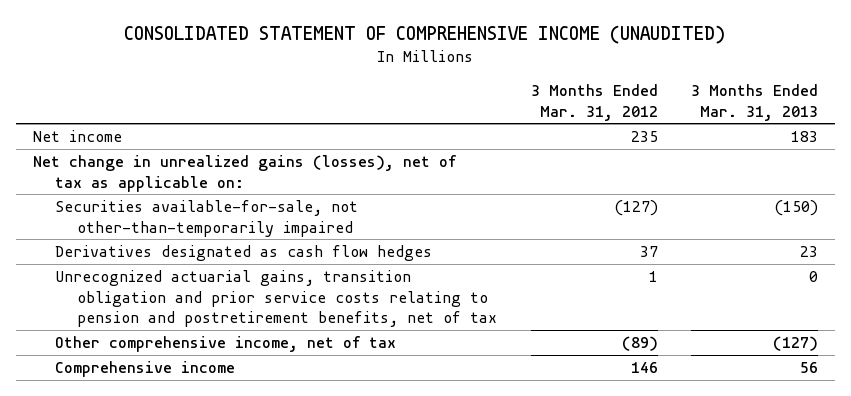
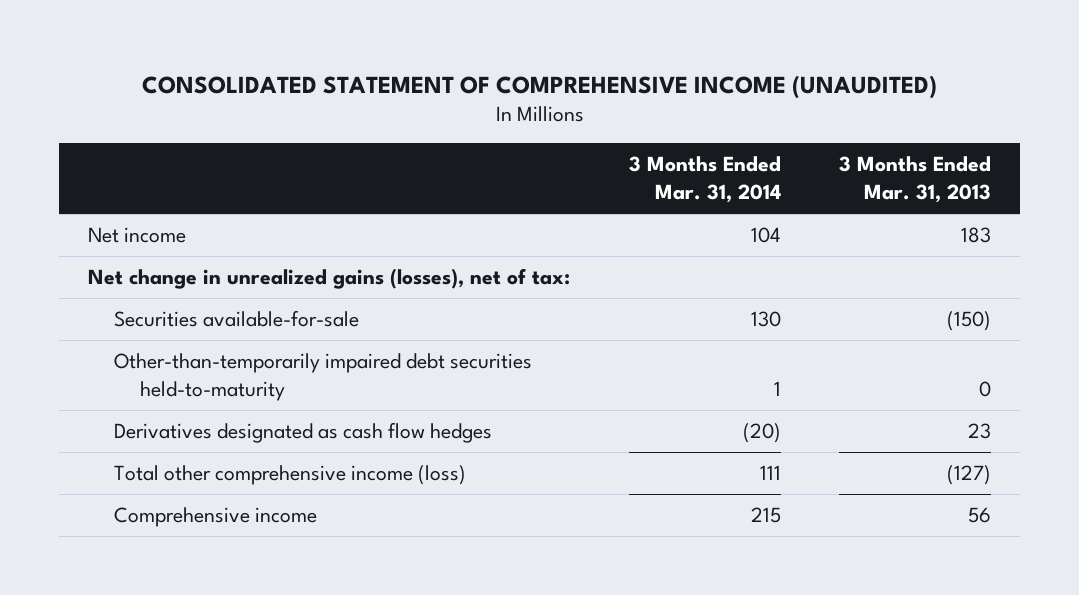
[530,83,658,121] 3 Months Ended Mar. 31, 2012 -> none
none -> [628,156,781,203] 3 Months Ended Mar. 31, 2014
[32,154,457,192] Net change in unrealized gains (losses), net of tax as applicable on: -> [88,268,571,290] Net change in unrealized gains (losses), net of tax:
[54,199,358,237] Securities available-for-sale, not other-than-temporarily impaired -> [114,310,360,328] Securities available-for-sale
none -> [114,353,533,402] Other-than-temporarily impaired debt securities held-to-maturity
[54,269,497,328] Unrecognized actuarial gains, transition obligation and prior service costs relating to pension and postretirement benefits, net of tax -> none
[54,335,396,352] Other comprehensive income, net of tax -> [114,465,467,486] Total other comprehensive income (loss)

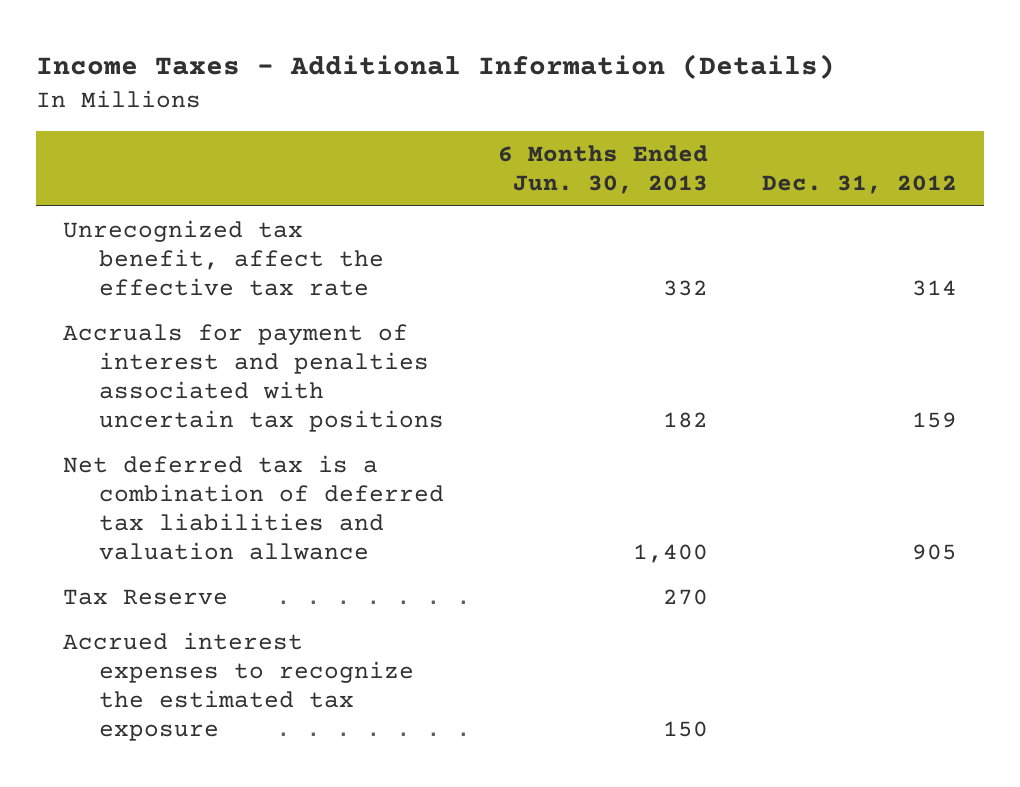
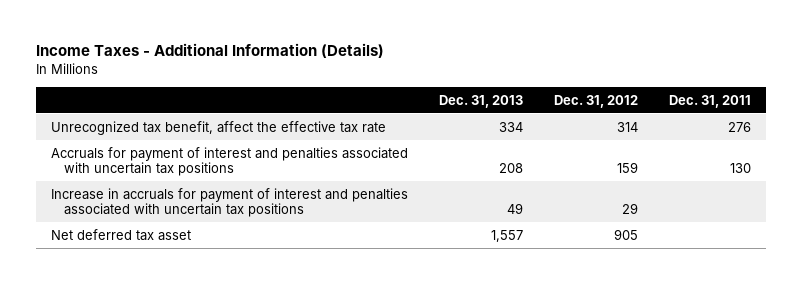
[497,145,708,195] 6 Months Ended Jun. 30, 2013 -> none
none -> [439,94,524,108] Dec. 31, 2013
none -> [668,94,751,108] Dec. 31, 2011
[62,588,228,605] Tax Reserve -> none
[62,631,414,742] Accrued interest expenses to recognize the estimated tax exposure -> none
none -> [51,187,409,218] Increase in accruals for payment of interest and penalties associated with uncertain tax positions
[62,454,444,561] Net deferred tax is a combination of deferred tax liabilities and valuation allwance -> [51,228,192,241] Net deferred tax asset

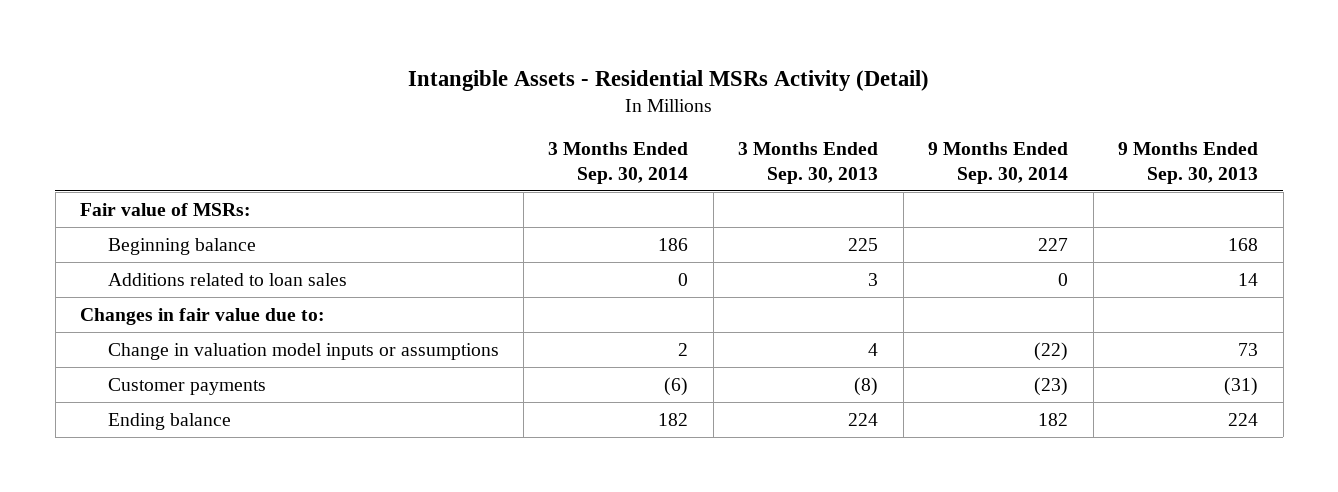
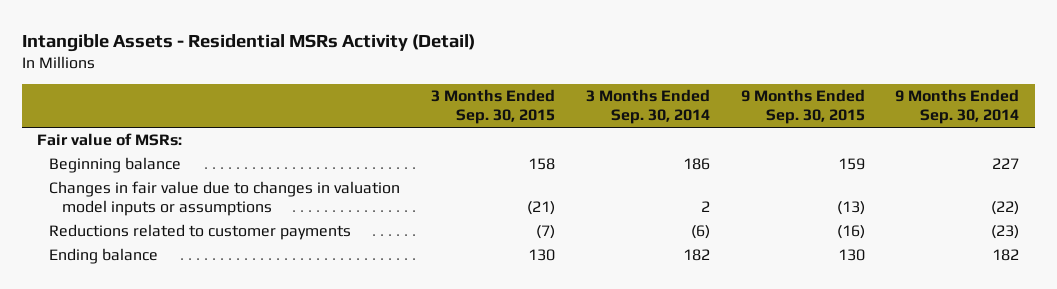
[738,142,879,184] 3 Months Ended Sep. 30, 2013 -> none
[1118,142,1259,184] 9 Months Ended Sep. 30, 2013 -> none
none -> [431,89,556,125] 3 Months Ended Sep. 30, 2015
none -> [740,89,865,125] 9 Months Ended Sep. 30, 2015
[107,272,347,286] Additions related to loan sales -> none
[80,307,326,325] Changes in fair value due to: -> none
[107,342,499,360] Change in valuation model inputs or assumptions -> [49,181,401,217] Changes in fair value due to changes in valuation model inputs or assumptions
[107,377,266,395] Customer payments -> [49,224,352,241] Reductions related to customer payments

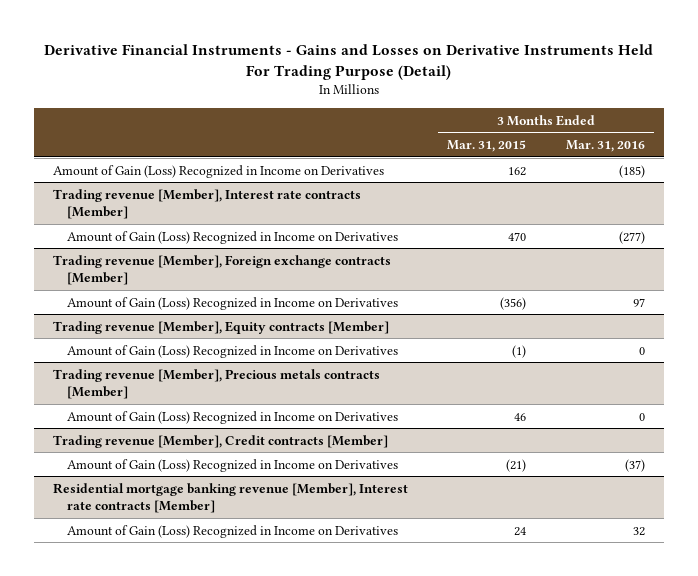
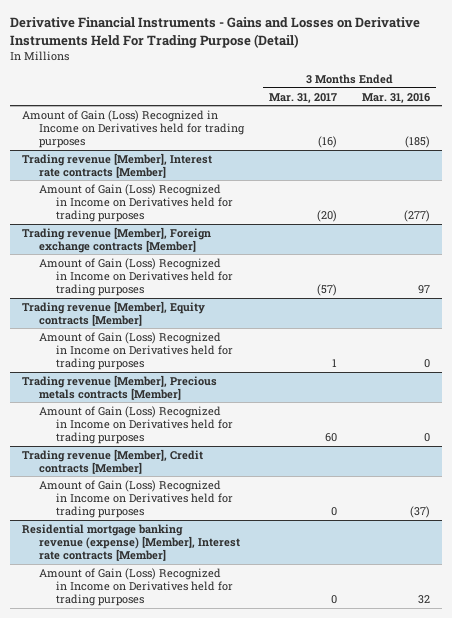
[447,139,527,152] Mar. 31, 2015 -> none
none -> [269,92,338,103] Mar. 31, 2017
[53,164,385,178] Amount of Gain (Loss) Recognized in Income on Derivatives -> [22,109,246,149] Amount of Gain (Loss) Recognized in Income on Derivatives held for trading purposes
[66,230,398,244] Amount of Gain (Loss) Recognized in Income on Derivatives -> [39,183,233,223] Amount of Gain (Loss) Recognized in Income on Derivatives held for trading purposes
[66,296,398,310] Amount of Gain (Loss) Recognized in Income on Derivatives -> [39,257,233,297] Amount of Gain (Loss) Recognized in Income on Derivatives held for trading purposes
[66,344,398,358] Amount of Gain (Loss) Recognized in Income on Derivatives -> [39,331,233,371] Amount of Gain (Loss) Recognized in Income on Derivatives held for trading purposes
[66,410,398,424] Amount of Gain (Loss) Recognized in Income on Derivatives -> [39,405,233,445] Amount of Gain (Loss) Recognized in Income on Derivatives held for trading purposes
[66,458,398,472] Amount of Gain (Loss) Recognized in Income on Derivatives -> [39,479,233,519] Amount of Gain (Loss) Recognized in Income on Derivatives held for trading purposes
[53,482,409,513] Residential mortgage banking revenue [Member], Interest rate contracts [Member] -> [22,523,241,562] Residential mortgage banking revenue (expense) [Member], Interest rate contracts [Member]
[66,524,398,538] Amount of Gain (Loss) Recognized in Income on Derivatives -> [39,567,233,607] Amount of Gain (Loss) Recognized in Income on Derivatives held for trading purposes

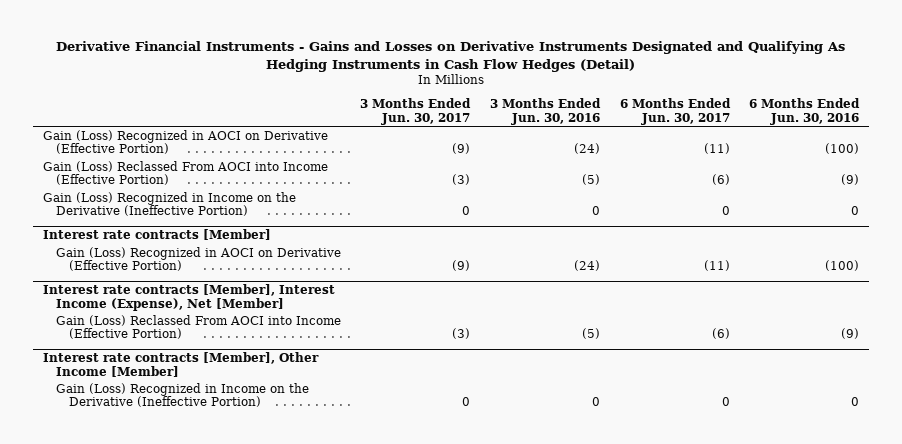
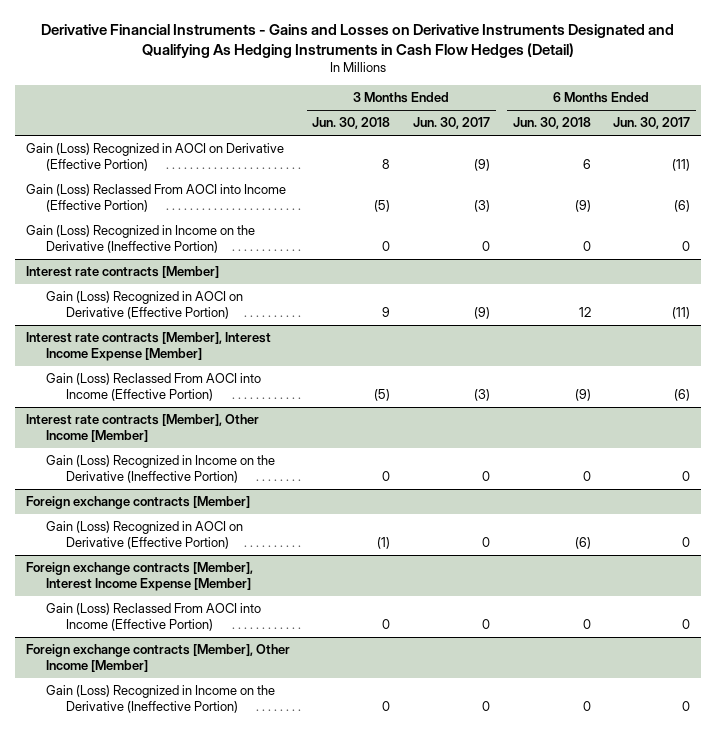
[490,98,602,125] 3 Months Ended Jun. 30, 2016 -> none
[749,98,861,125] 6 Months Ended Jun. 30, 2016 -> none
none -> [312,117,391,130] Jun. 30, 2018
none -> [512,117,591,130] Jun. 30, 2018
[43,284,336,311] Interest rate contracts [Member], Interest Income (Expense), Net [Member] -> [25,332,271,361] Interest rate contracts [Member], Interest Income Expense [Member]
none -> [25,496,250,510] Foreign exchange contracts [Member]
none -> [45,521,243,549] Gain (Loss) Recognized in AOCI on Derivative (Effective Portion)
none -> [25,562,253,591] Foreign exchange contracts [Member], Interest Income Expense [Member]
none -> [45,603,261,631] Gain (Loss) Reclassed From AOCI into Income (Effective Portion)
none -> [25,644,290,672] Foreign exchange contracts [Member], Other Income [Member]
none -> [45,685,275,713] Gain (Loss) Recognized in Income on the Derivative (Ineffective Portion)

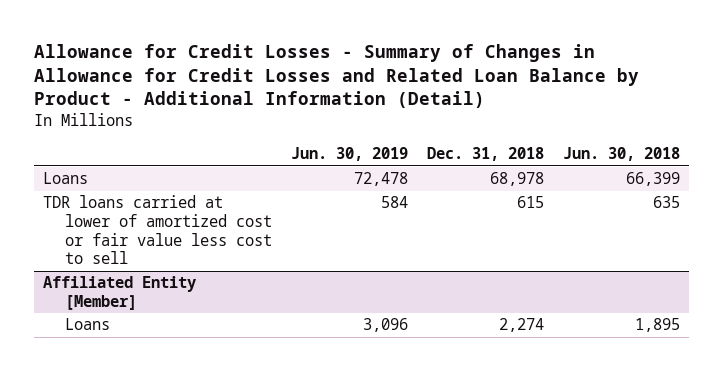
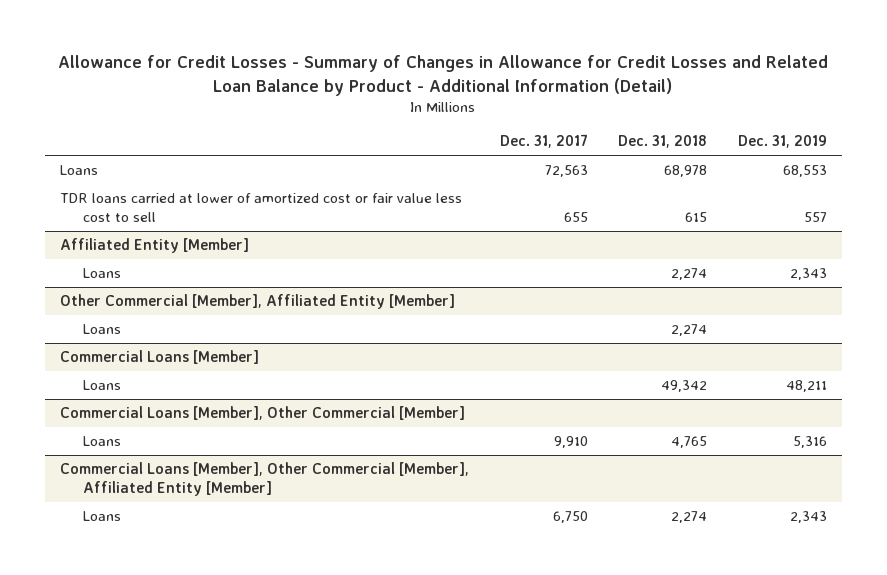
[290,147,408,162] Jun. 30, 2019 -> none
[562,147,680,162] Jun. 30, 2018 -> none
none -> [499,134,588,149] Dec. 31, 2017
none -> [737,135,827,149] Dec. 31, 2019
none -> [60,294,456,310] Other Commercial [Member], Affiliated Entity [Member]
none -> [82,324,121,335] Loans
none -> [60,350,260,365] Commercial Loans [Member]
none -> [82,380,121,391] Loans
none -> [60,406,466,421] Commercial Loans [Member], Other Commercial [Member]
none -> [82,436,121,447] Loans
none -> [60,462,470,497] Commercial Loans [Member], Other Commercial [Member], Affiliated Entity [Member]
none -> [82,511,121,522] Loans

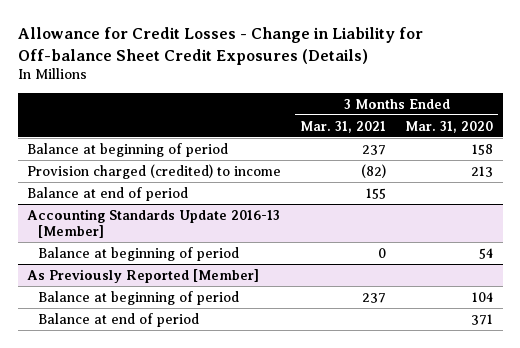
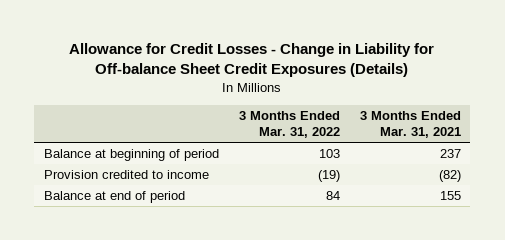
[405,120,494,133] Mar. 31, 2020 -> none
none -> [238,110,340,139] 3 Months Ended Mar. 31, 2022
[27,163,282,179] Provision charged (credited) to income -> [44,170,210,180] Provision credited to income
[27,208,281,238] Accounting Standards Update 2016-13 [Member] -> none
[37,246,239,261] Balance at beginning of period -> none
[27,268,260,283] As Previously Reported [Member] -> none
[37,290,239,305] Balance at beginning of period -> none
[37,312,199,327] Balance at end of period -> none

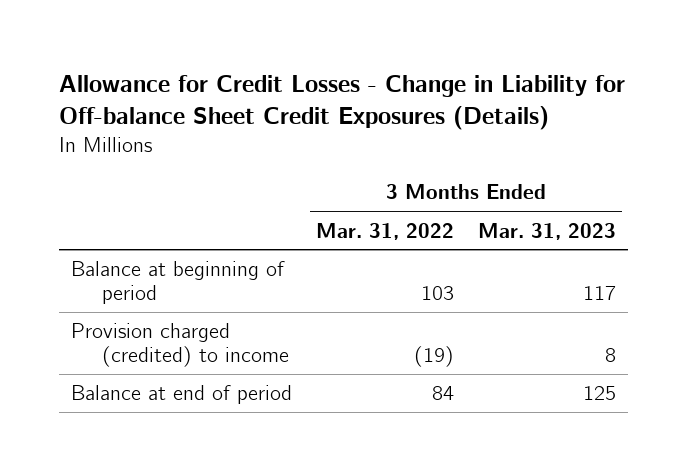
[359,110,461,139] 3 Months Ended Mar. 31, 2021 -> none
none -> [478,222,617,240] Mar. 31, 2023
[44,170,210,180] Provision credited to income -> [71,323,290,368] Provision charged (credited) to income

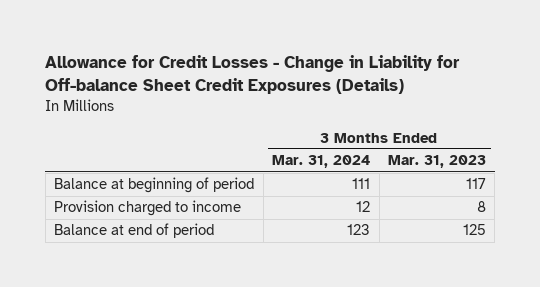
[316,222,455,240] Mar. 31, 2022 -> none
none -> [272,155,371,169] Mar. 31, 2024
[71,323,290,368] Provision charged (credited) to income -> [54,200,242,217] Provision charged to income

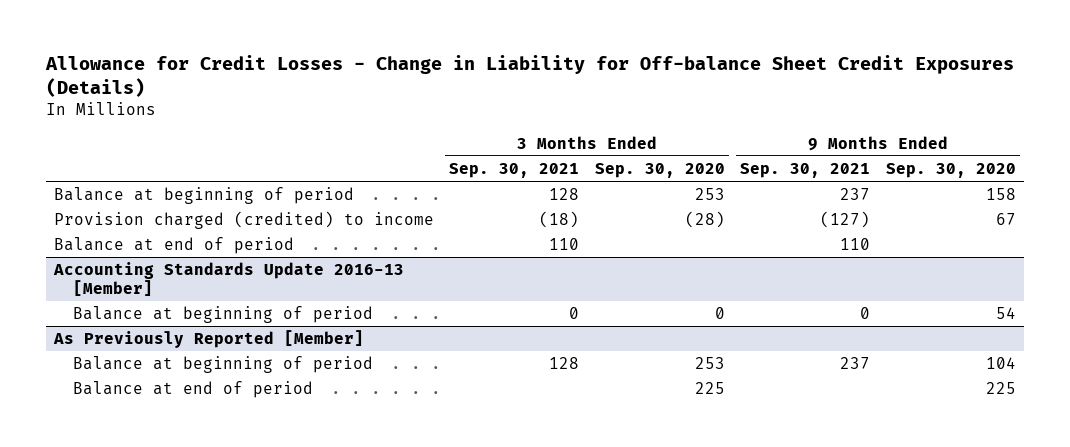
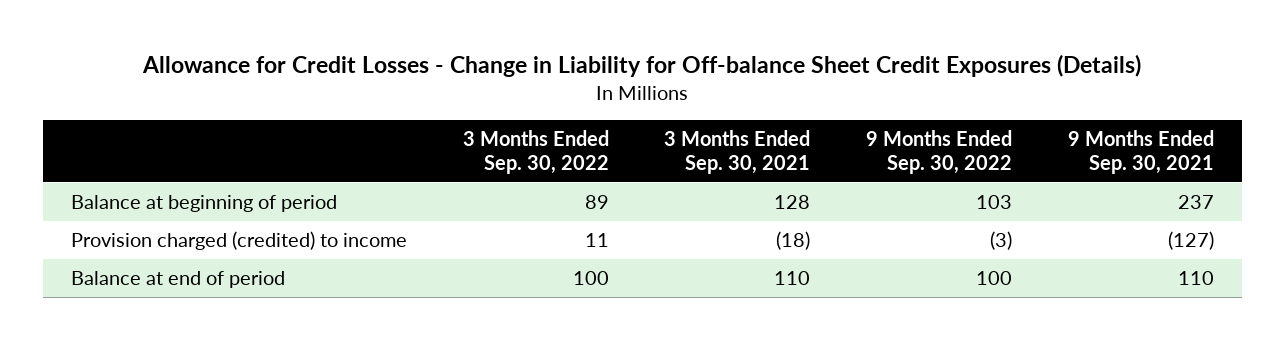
[594,162,725,178] Sep. 30, 2020 -> none
[885,162,1016,178] Sep. 30, 2020 -> none
none -> [462,130,609,175] 3 Months Ended Sep. 30, 2022
none -> [866,130,1013,175] 9 Months Ended Sep. 30, 2022
[52,262,404,297] Accounting Standards Update 2016-13 [Member] -> none
[73,306,374,324] Balance at beginning of period -> none
[52,330,364,349] As Previously Reported [Member] -> none
[73,356,374,374] Balance at beginning of period -> none
[73,381,314,399] Balance at end of period -> none

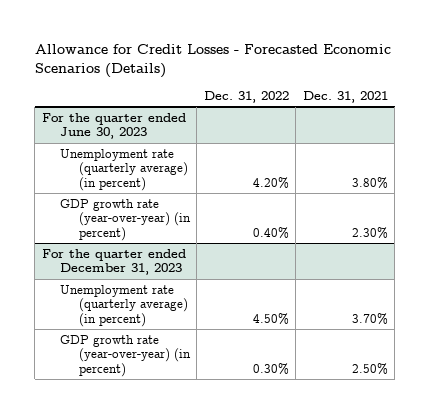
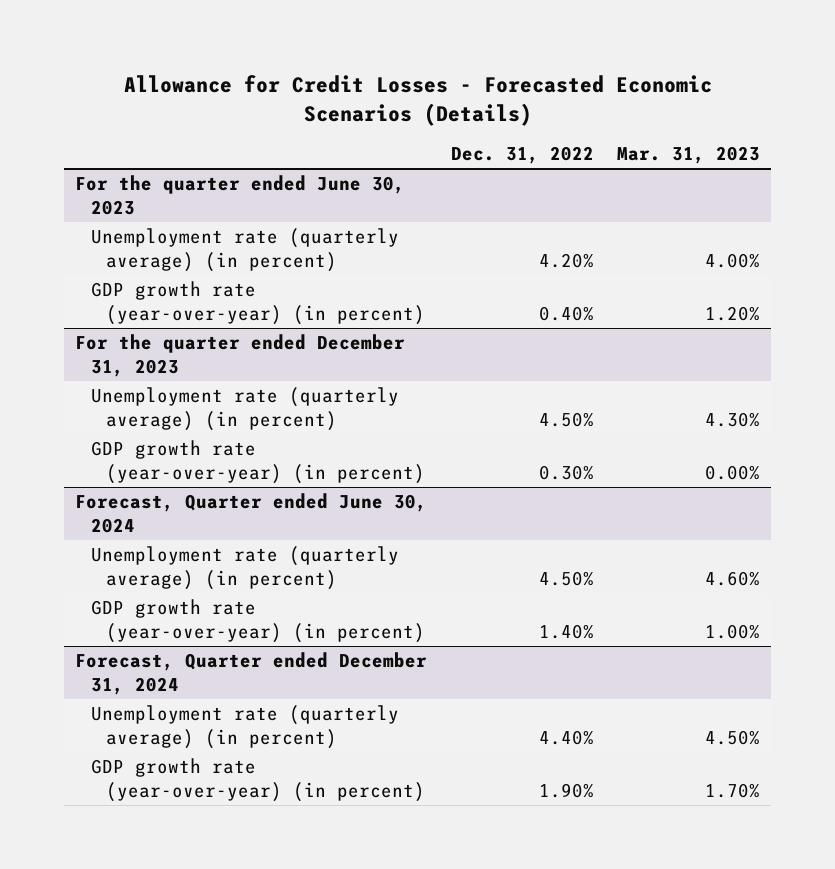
[302,91,388,104] Dec. 31, 2021 -> none
none -> [616,146,760,165] Mar. 31, 2023
none -> [75,492,428,533] Forecast, Quarter ended June 30, 2024
none -> [90,545,399,590] Unemployment rate (quarterly average) (in percent)
none -> [90,598,426,643] GDP growth rate (year-over-year) (in percent)
none -> [75,651,428,695] Forecast, Quarter ended December 31, 2024
none -> [90,704,399,749] Unemployment rate (quarterly average) (in percent)
none -> [90,757,426,802] GDP growth rate (year-over-year) (in percent)

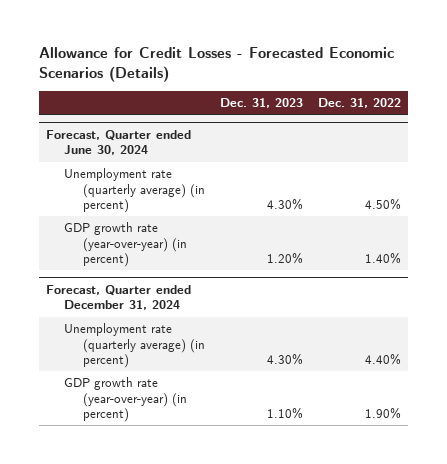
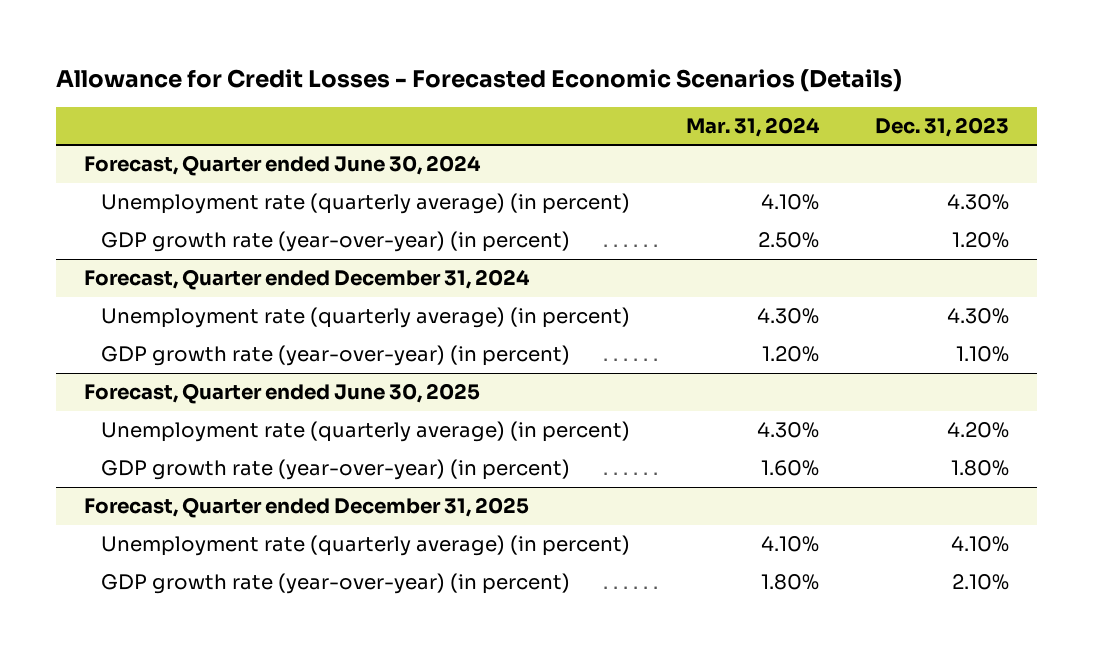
[317,98,401,109] Dec. 31, 2022 -> none
none -> [686,116,821,137] Mar. 31, 2024
none -> [83,383,480,405] Forecast, Quarter ended June 30, 2025
none -> [101,421,631,443] Unemployment rate (quarterly average) (in percent)
none -> [101,459,571,481] GDP growth rate (year-over-year) (in percent)
none -> [83,497,529,519] Forecast, Quarter ended December 31, 2025
none -> [101,535,631,557] Unemployment rate (quarterly average) (in percent)
none -> [101,573,571,595] GDP growth rate (year-over-year) (in percent)

